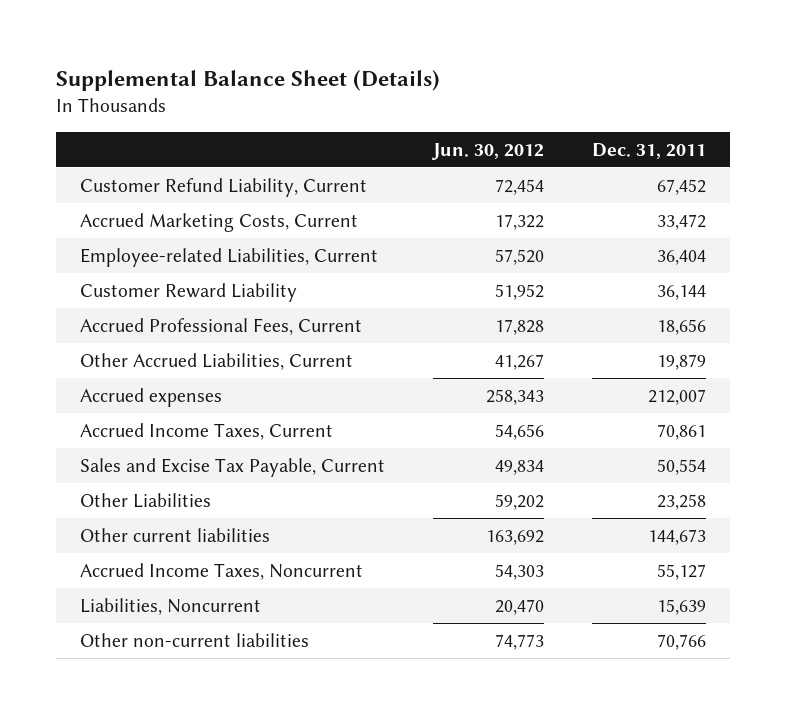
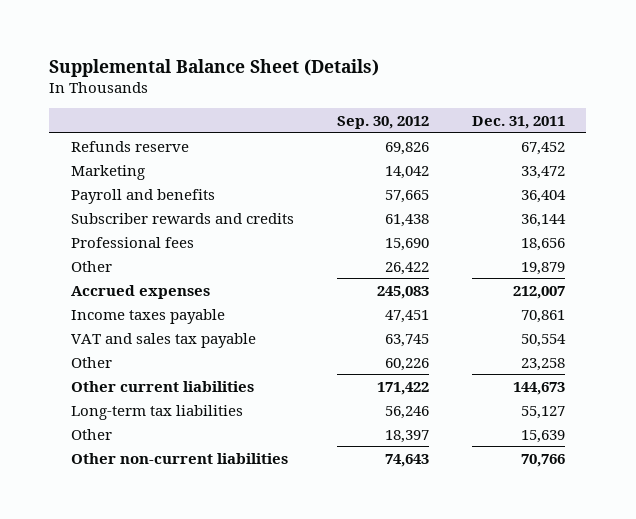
[432,142,545,160] Jun. 30, 2012 -> none
none -> [336,116,429,130] Sep. 30, 2012
[79,177,367,197] Customer Refund Liability, Current -> [70,140,189,152] Refunds reserve
[79,212,358,232] Accrued Marketing Costs, Current -> [70,164,145,180] Marketing
[79,247,378,267] Employee-related Liabilities, Current -> [70,188,215,204] Payroll and benefits
[79,282,297,302] Customer Reward Liability -> [70,212,294,224] Subscriber rewards and credits
[79,317,362,335] Accrued Professional Fees, Current -> [70,236,194,248] Professional fees
[79,352,353,370] Other Accrued Liabilities, Current -> [70,260,112,272] Other
[79,422,333,440] Accrued Income Taxes, Current -> [70,308,225,324] Income taxes payable
[79,457,385,477] Sales and Excise Tax Payable, Current -> [70,332,256,348] VAT and sales tax payable
[79,492,211,508] Other Liabilities -> [70,356,112,368] Other
[79,562,363,580] Accrued Income Taxes, Noncurrent -> [70,404,243,420] Long-term tax liabilities
[79,597,261,615] Liabilities, Noncurrent -> [70,428,112,440] Other

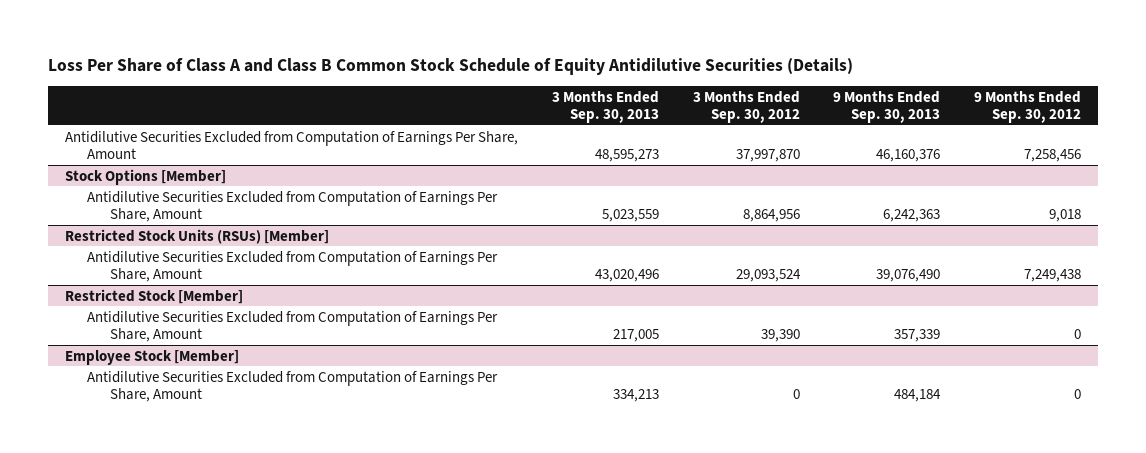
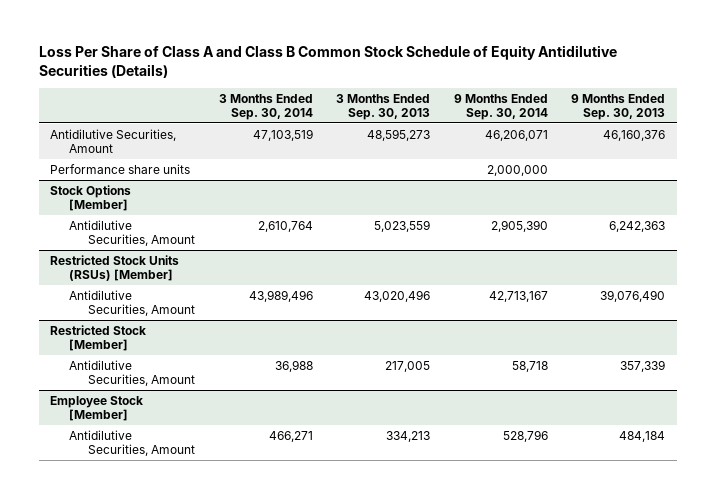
[692,90,800,124] 3 Months Ended Sep. 30, 2012 -> none
[974,90,1082,124] 9 Months Ended Sep. 30, 2012 -> none
none -> [218,93,313,120] 3 Months Ended Sep. 30, 2014
none -> [453,93,548,120] 9 Months Ended Sep. 30, 2014
[64,130,518,160] Antidilutive Securities Excluded from Computation of Earnings Per Share, Amount -> [50,128,177,153] Antidilutive Securities, Amount
none -> [50,163,191,174] Performance share units
[87,190,499,223] Antidilutive Securities Excluded from Computation of Earnings Per Share, Amount -> [69,219,196,246] Antidilutive Securities, Amount
[87,250,499,283] Antidilutive Securities Excluded from Computation of Earnings Per Share, Amount -> [69,289,196,316] Antidilutive Securities, Amount
[87,310,499,343] Antidilutive Securities Excluded from Computation of Earnings Per Share, Amount -> [69,359,196,386] Antidilutive Securities, Amount
[87,370,499,403] Antidilutive Securities Excluded from Computation of Earnings Per Share, Amount -> [69,429,196,456] Antidilutive Securities, Amount

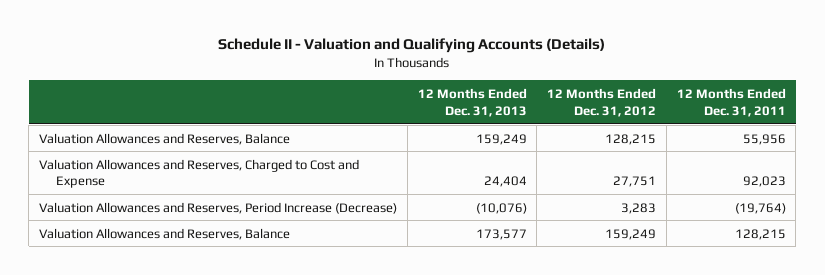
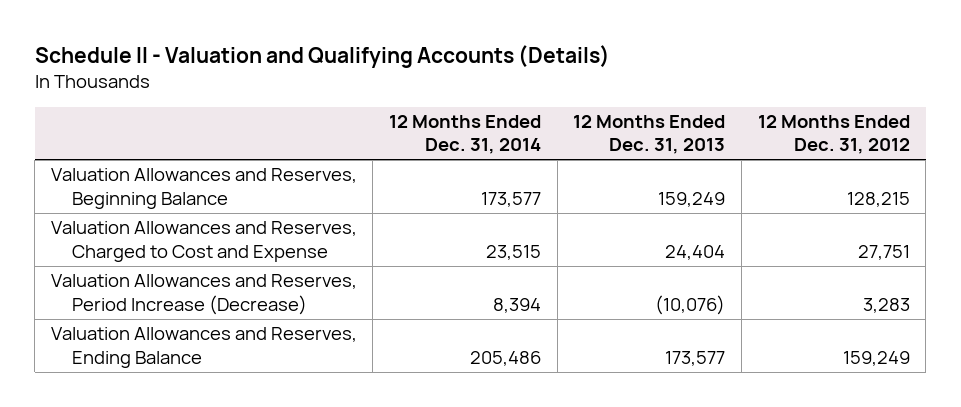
[676,87,786,117] 12 Months Ended Dec. 31, 2011 -> none
none -> [389,114,542,155] 12 Months Ended Dec. 31, 2014
[39,132,291,145] Valuation Allowances and Reserves, Balance -> [50,168,357,209] Valuation Allowances and Reserves, Beginning Balance
[39,227,291,240] Valuation Allowances and Reserves, Balance -> [50,327,357,368] Valuation Allowances and Reserves, Ending Balance

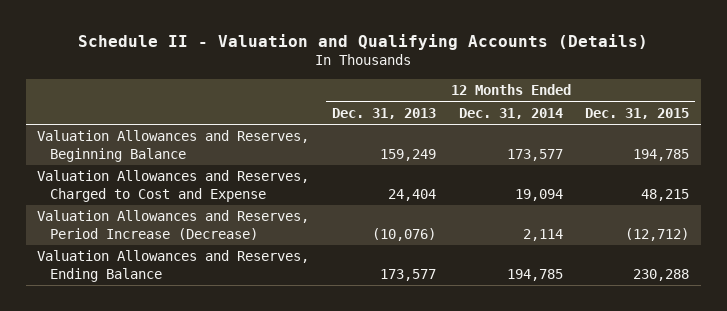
[757,114,910,155] 12 Months Ended Dec. 31, 2012 -> none
none -> [585,107,690,119] Dec. 31, 2015
[486,244,542,260] 23,515 -> [514,188,563,201] 19,094
[493,297,542,313] 8,394 -> [522,228,563,241] 2,114
[470,350,542,366] 205,486 -> [506,268,563,281] 194,785

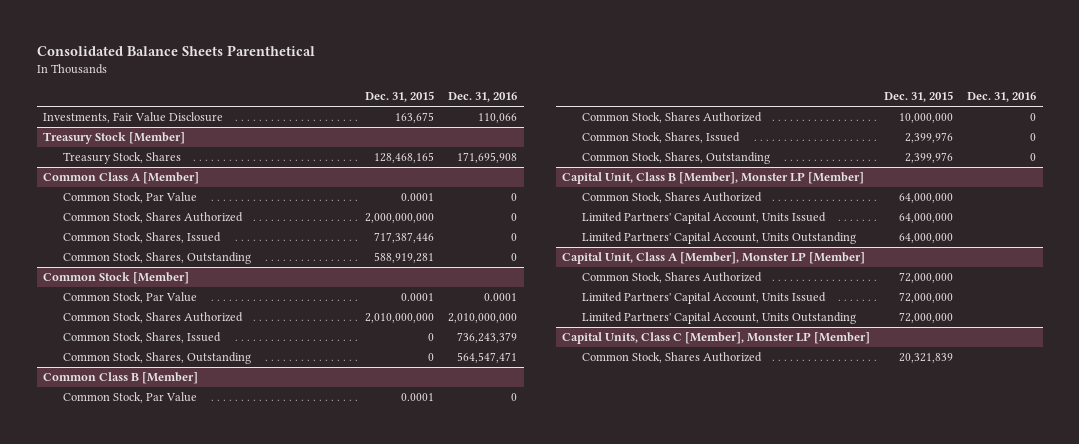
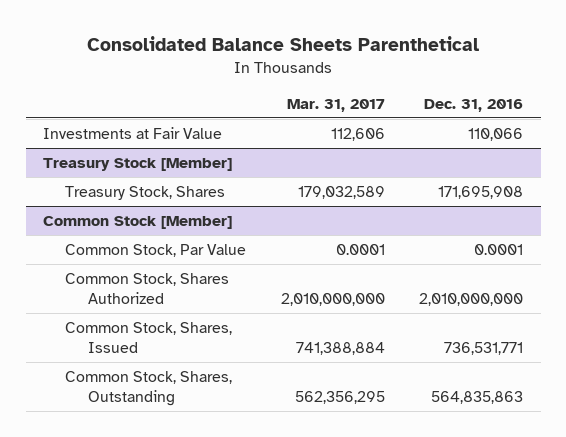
[365,91,435,103] Dec. 31, 2015 -> none
none -> [286,98,385,112] Mar. 31, 2017
[43,112,224,124] Investments, Fair Value Disclosure -> [43,126,223,139] Investments at Fair Value
[43,172,200,185] Common Class A [Member] -> none
[63,192,198,204] Common Stock, Par Value -> none
[63,212,244,224] Common Stock, Shares Authorized -> none
[63,232,222,244] Common Stock, Shares, Issued -> none
[63,252,252,265] Common Stock, Shares, Outstanding -> none
[43,372,199,385] Common Class B [Member] -> none
[63,392,198,404] Common Stock, Par Value -> none
[582,112,763,124] Common Stock, Shares Authorized -> none
[582,132,741,144] Common Stock, Shares, Issued -> none
[582,152,771,165] Common Stock, Shares, Outstanding -> none
[562,172,865,185] Capital Unit, Class B [Member], Monster LP [Member] -> none
[582,192,763,204] Common Stock, Shares Authorized -> none
[582,212,827,225] Limited Partners' Capital Account, Units Issued -> none
[582,232,857,245] Limited Partners' Capital Account, Units Outstanding -> none
[562,252,866,265] Capital Unit, Class A [Member], Monster LP [Member] -> none
[582,272,763,284] Common Stock, Shares Authorized -> none
[582,292,827,305] Limited Partners' Capital Account, Units Issued -> none
[582,312,857,325] Limited Partners' Capital Account, Units Outstanding -> none
[562,332,871,345] Capital Units, Class C [Member], Monster LP [Member] -> none
[582,352,763,364] Common Stock, Shares Authorized -> none
[456,332,517,344] 736,243,379 -> [444,341,524,355] 736,531,771
[456,352,517,364] 564,547,471 -> [431,390,524,404] 564,835,863

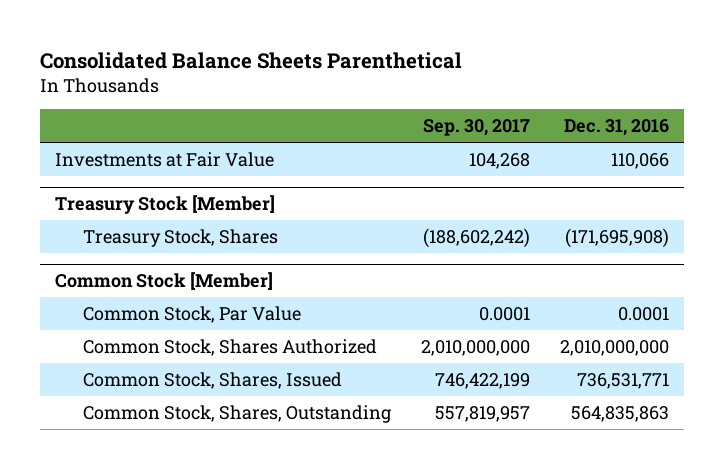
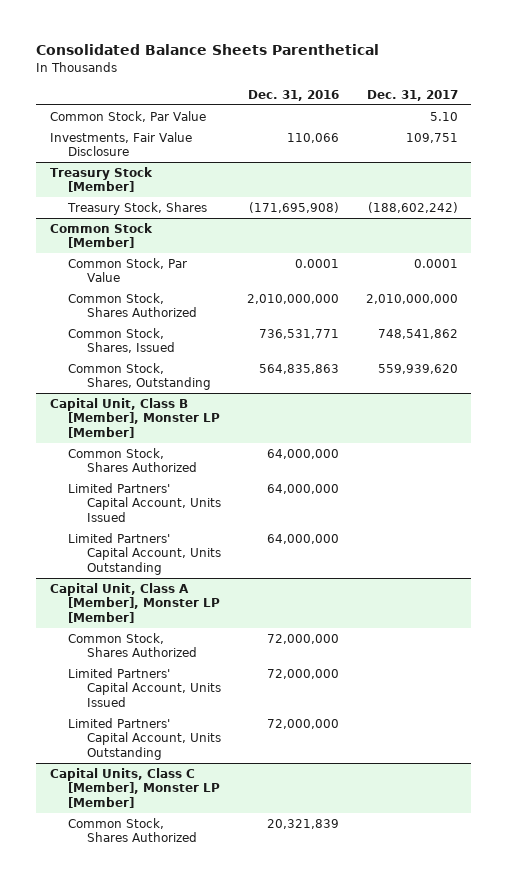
[422,119,530,137] Sep. 30, 2017 -> none
none -> [366,89,458,101] Dec. 31, 2017
none -> [49,110,206,122] Common Stock, Par Value
[55,151,275,167] Investments at Fair Value -> [49,131,192,157] Investments, Fair Value Disclosure
none -> [49,397,221,438] Capital Unit, Class B [Member], Monster LP [Member]
none -> [68,447,197,473] Common Stock, Shares Authorized
none -> [68,482,221,522] Limited Partners' Capital Account, Units Issued
none -> [68,532,221,575] Limited Partners' Capital Account, Units Outstanding
none -> [49,582,221,623] Capital Unit, Class A [Member], Monster LP [Member]
none -> [68,632,197,658] Common Stock, Shares Authorized
none -> [68,667,221,707] Limited Partners' Capital Account, Units Issued
none -> [68,717,221,760] Limited Partners' Capital Account, Units Outstanding
none -> [49,767,221,808] Capital Units, Class C [Member], Monster LP [Member]
none -> [68,817,197,843] Common Stock, Shares Authorized

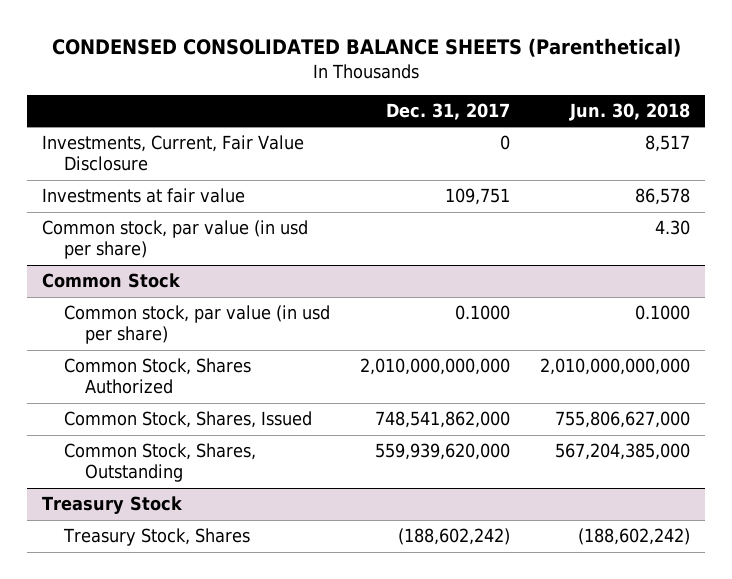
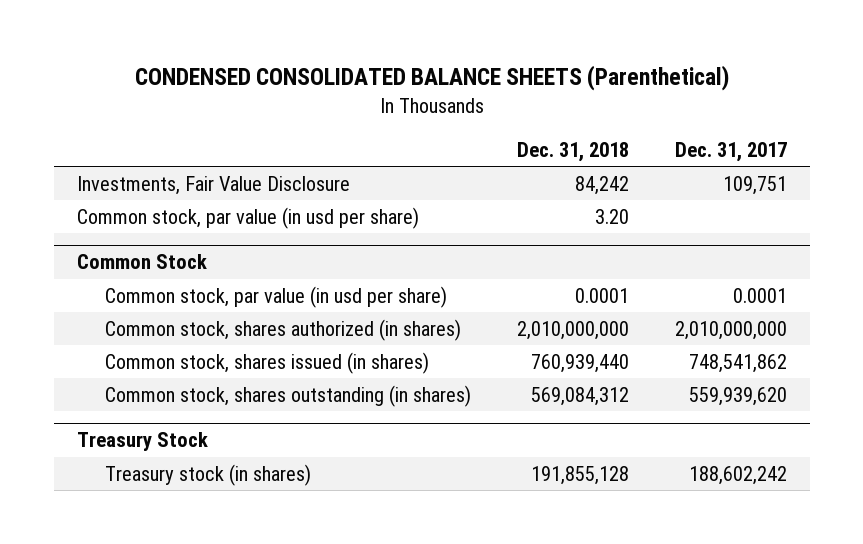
[568,102,690,121] Jun. 30, 2018 -> none
none -> [516,141,629,162] Dec. 31, 2018
[42,135,305,172] Investments, Current, Fair Value Disclosure -> none
[42,188,246,204] Investments at fair value -> [76,175,350,195] Investments, Fair Value Disclosure
[454,305,510,321] 0.1000 -> [732,287,787,303] 0.0001
[63,358,251,395] Common Stock, Shares Authorized -> [105,318,462,341] Common stock, shares authorized (in shares)
[359,358,510,376] 2,010,000,000,000 -> [674,320,787,340] 2,010,000,000
[63,411,312,429] Common Stock, Shares, Issued -> [105,351,430,374] Common stock, shares issued (in shares)
[374,411,510,429] 748,541,862,000 -> [688,353,787,373] 748,541,862
[63,443,256,483] Common Stock, Shares, Outstanding -> [105,384,472,407] Common stock, shares outstanding (in shares)
[374,443,510,461] 559,939,620,000 -> [688,386,787,406] 559,939,620
[62,528,250,547] Treasury Stock, Shares -> [105,463,312,486] Treasury stock (in shares)
[397,528,510,546] (188,602,242) -> [688,465,787,485] 188,602,242

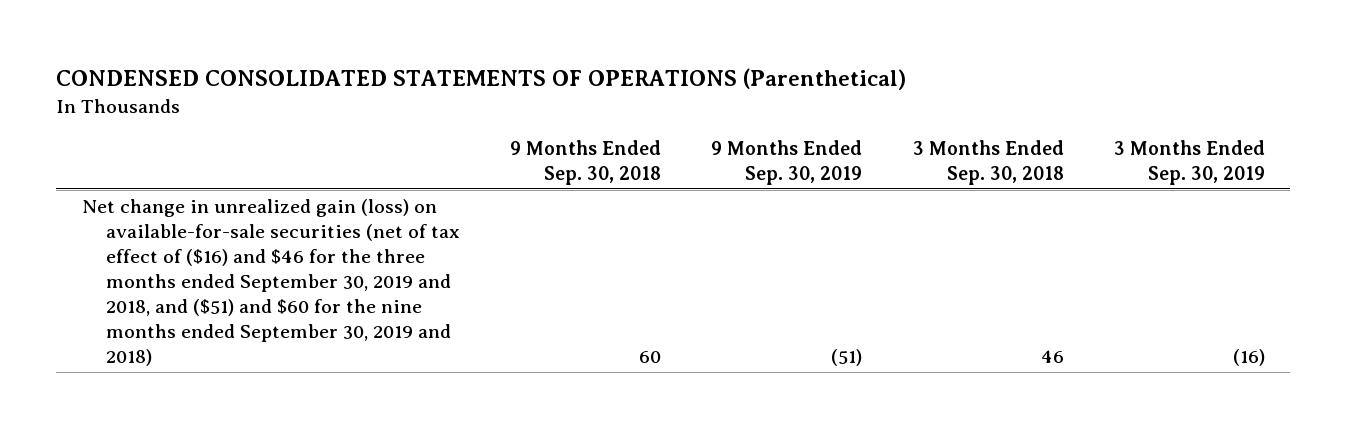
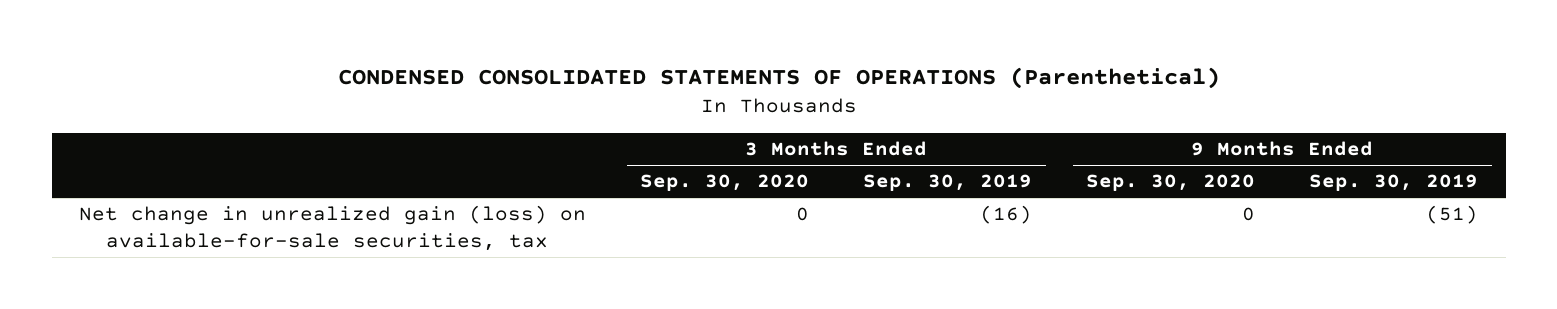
[510,139,662,185] 9 Months Ended Sep. 30, 2018 -> none
[912,139,1064,185] 3 Months Ended Sep. 30, 2018 -> none
none -> [640,174,810,192] Sep. 30, 2020
none -> [1086,174,1256,192] Sep. 30, 2020
[81,198,460,366] Net change in unrealized gain (loss) on available-for-sale securities (net of tax effect of ($16) and $46 for the three months ended September 30, 2019 and 2018, and ($51) and $60 for the nine months ended September 30, 2019 and 2018) -> [78,205,586,251] Net change in unrealized gain (loss) on available-for-sale securities, tax

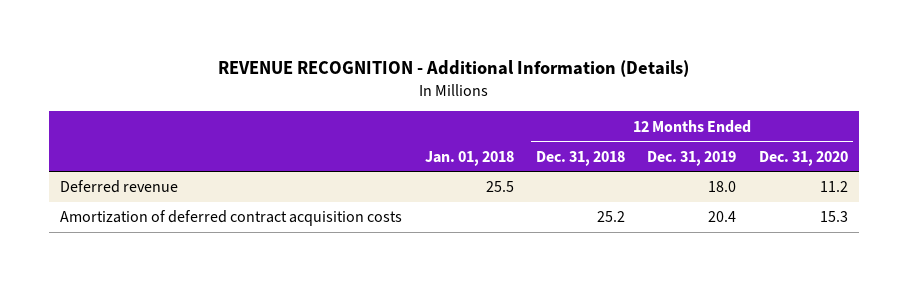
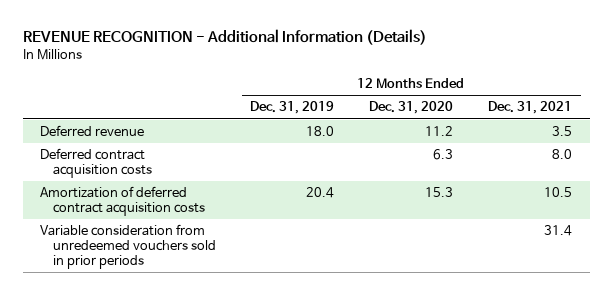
[424,150,514,166] Jan. 01, 2018 -> none
[536,150,626,166] Dec. 31, 2018 -> none
none -> [488,101,573,115] Dec. 31, 2021
none -> [40,148,152,178] Deferred contract acquisition costs
none -> [40,224,216,269] Variable consideration from unredeemed vouchers sold in prior periods

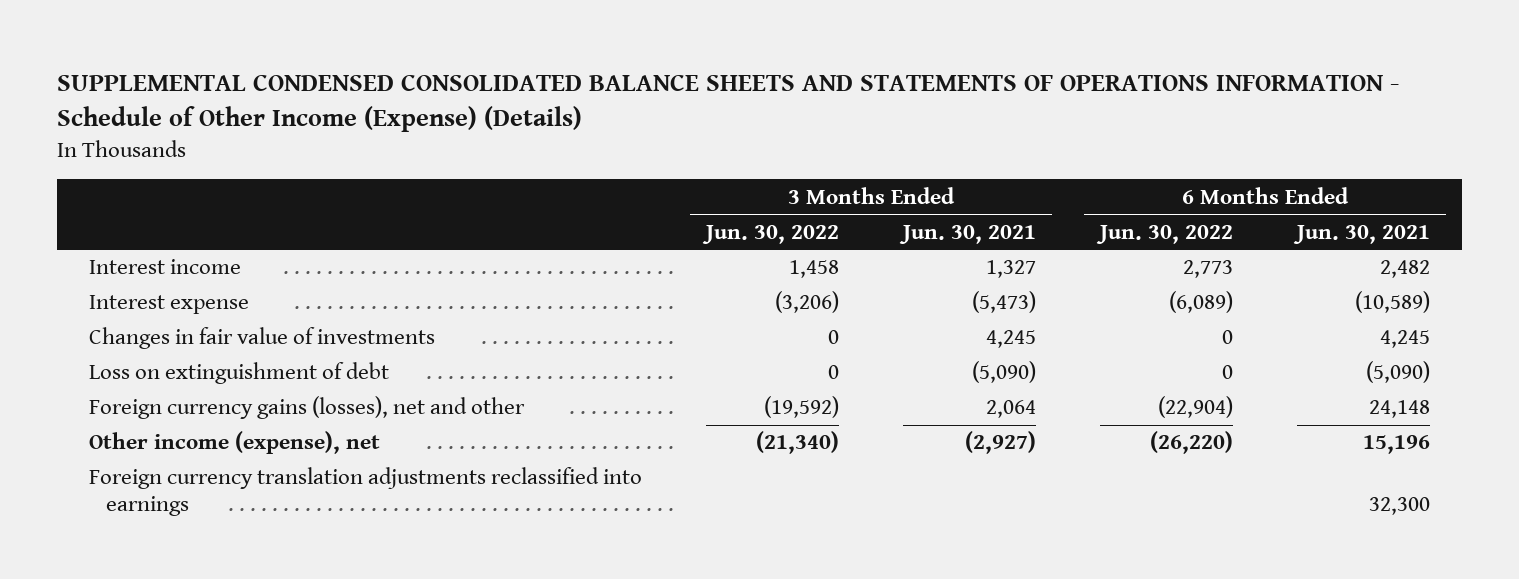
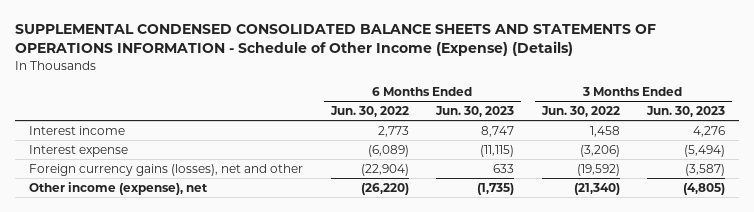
[898,224,1036,244] Jun. 30, 2021 -> none
[1292,224,1430,244] Jun. 30, 2021 -> none
none -> [435,106,515,118] Jun. 30, 2023
none -> [646,106,726,118] Jun. 30, 2023
[88,327,435,350] Changes in fair value of investments -> none
[88,362,389,385] Loss on extinguishment of debt -> none
[88,467,642,517] Foreign currency translation adjustments reclassified into earnings -> none

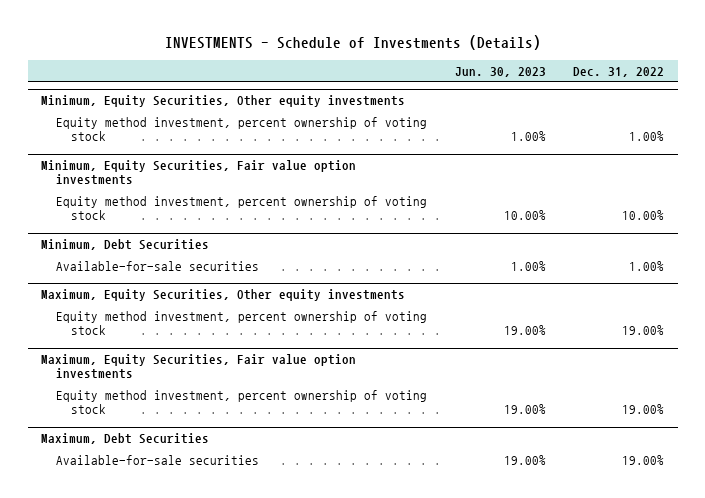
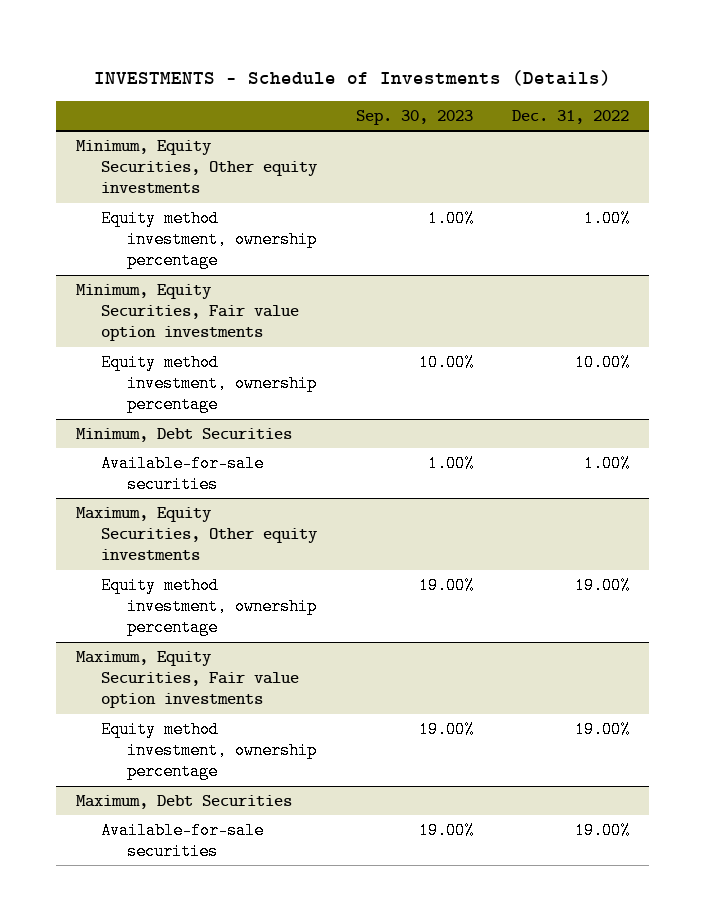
[454,66,546,77] Jun. 30, 2023 -> none
none -> [356,109,474,125] Sep. 30, 2023
[56,116,428,142] Equity method investment, percent ownership of voting stock -> [101,209,317,270] Equity method investment, ownership percentage
[56,195,428,221] Equity method investment, percent ownership of voting stock -> [101,353,317,414] Equity method investment, ownership percentage
[56,310,428,336] Equity method investment, percent ownership of voting stock -> [101,576,317,637] Equity method investment, ownership percentage
[56,389,428,415] Equity method investment, percent ownership of voting stock -> [101,720,317,781] Equity method investment, ownership percentage

